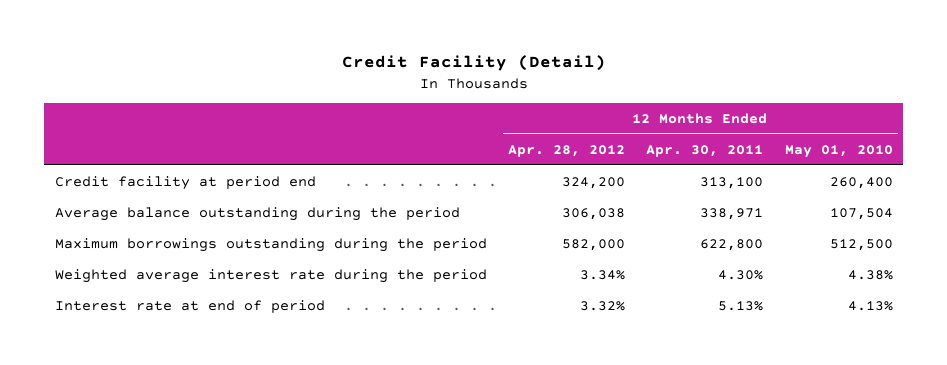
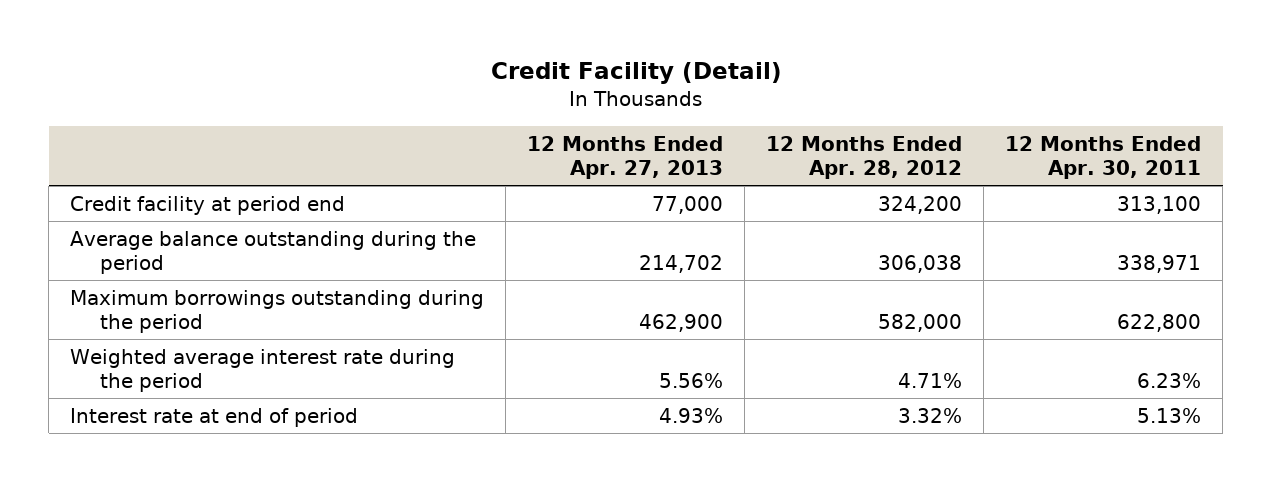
[784,144,893,158] May 01, 2010 -> none
none -> [527,135,724,180] 12 Months Ended Apr. 27, 2013
[580,269,626,280] 3.34% -> [898,373,963,389] 4.71%
[718,269,764,280] 4.30% -> [1137,373,1202,389] 6.23%

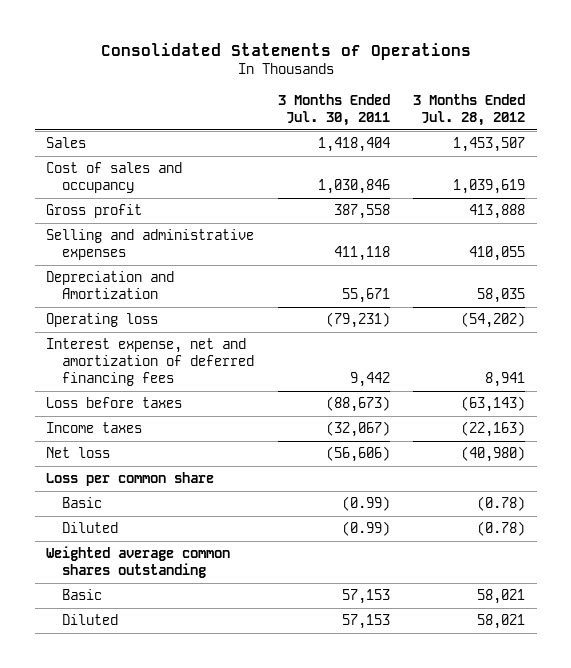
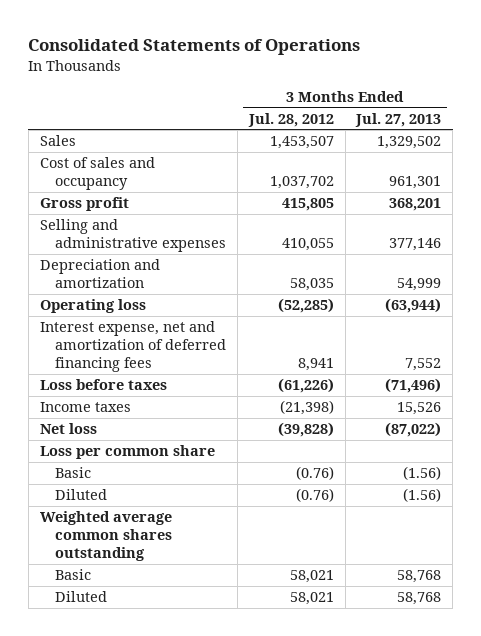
[277,94,390,127] 3 Months Ended Jul. 30, 2011 -> none
none -> [355,112,442,127] Jul. 27, 2013
[453,179,526,195] 1,039,619 -> [269,176,334,190] 1,037,702
[469,204,526,220] 413,888 -> [281,198,334,212] 415,805
[46,271,175,300] Depreciation and Amortization -> [39,259,160,289] Depreciation and amortization
[461,312,526,329] (54,202) -> [277,298,334,314] (52,285)
[461,396,526,413] (63,143) -> [277,378,334,394] (61,226)
[461,421,526,438] (22,163) -> [279,400,334,416] (21,398)
[461,446,526,463] (40,980) -> [277,422,334,438] (39,828)
[477,496,526,512] (0.78) -> [295,466,334,481] (0.76)
[477,521,526,537] (0.78) -> [295,488,334,503] (0.76)

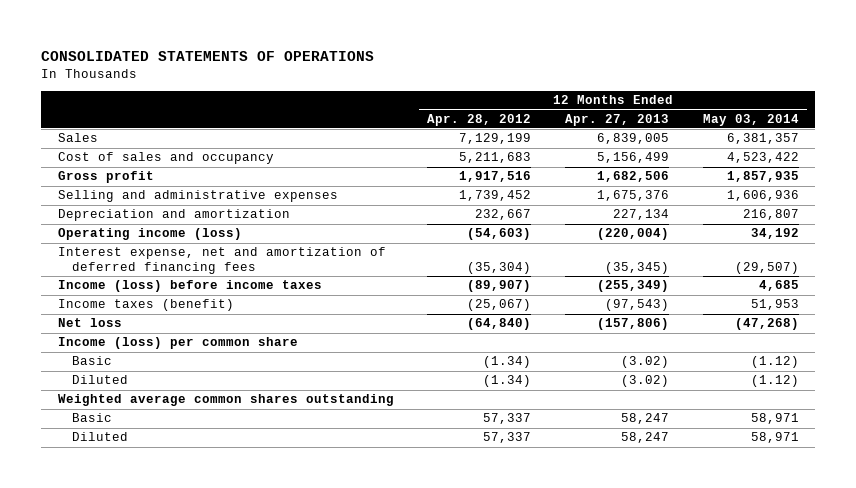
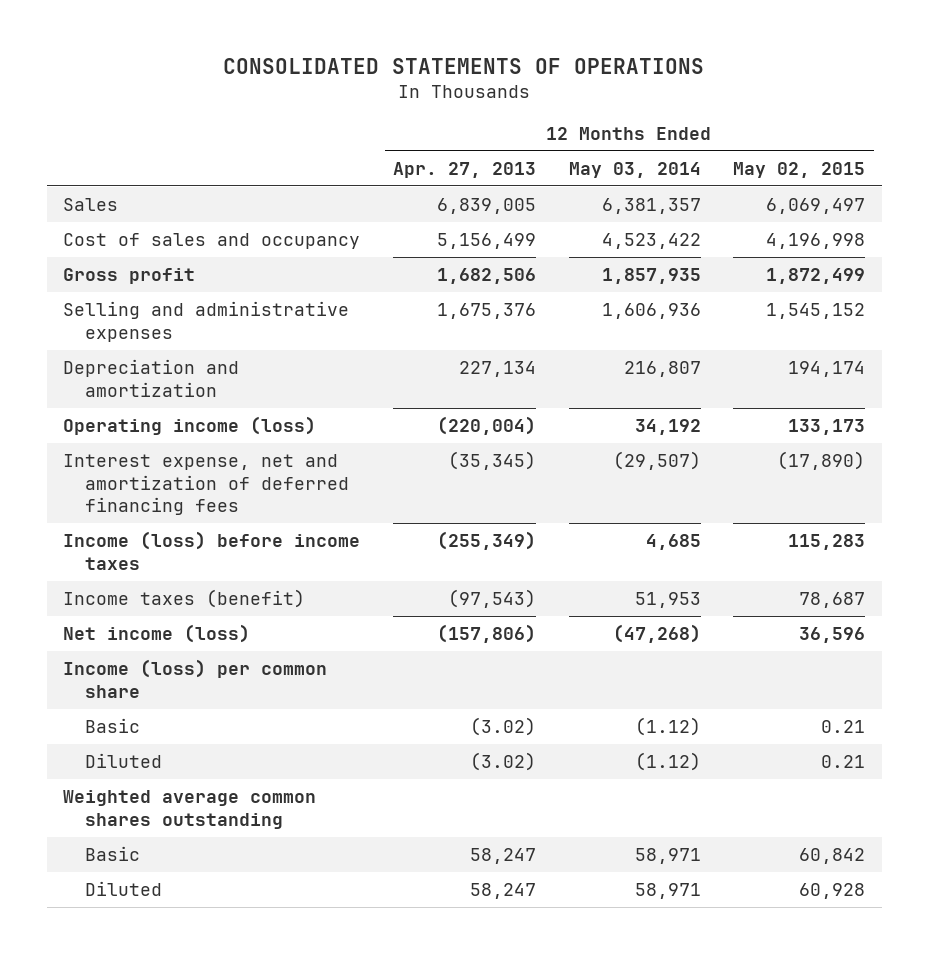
[427,113,532,126] Apr. 28, 2012 -> none
none -> [733,161,866,178] May 02, 2015
[57,318,122,328] Net loss -> [63,623,251,643] Net income (loss)

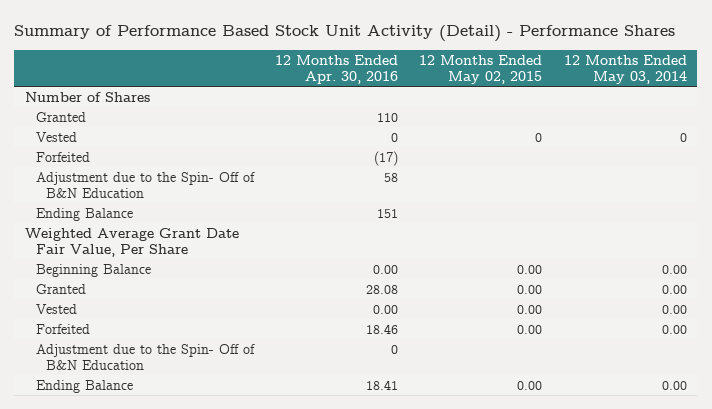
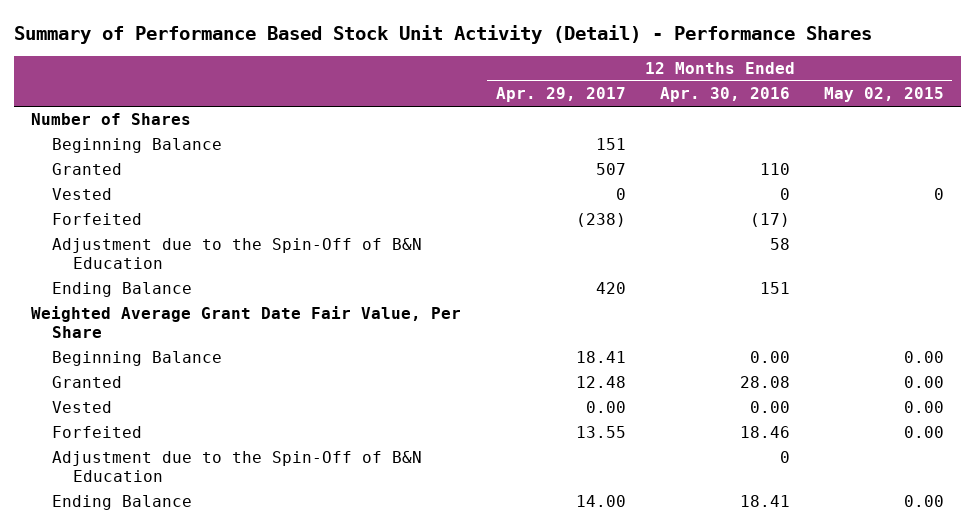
[563,54,687,85] 12 Months Ended May 03, 2014 -> none
none -> [495,87,626,103] Apr. 29, 2017
none -> [52,138,223,154] Beginning Balance
[35,171,255,199] Adjustment due to the Spin- Off of B&N Education -> [52,238,423,270] Adjustment due to the Spin-Off of B&N Education
[35,343,255,371] Adjustment due to the Spin- Off of B&N Education -> [52,451,423,483] Adjustment due to the Spin-Off of B&N Education

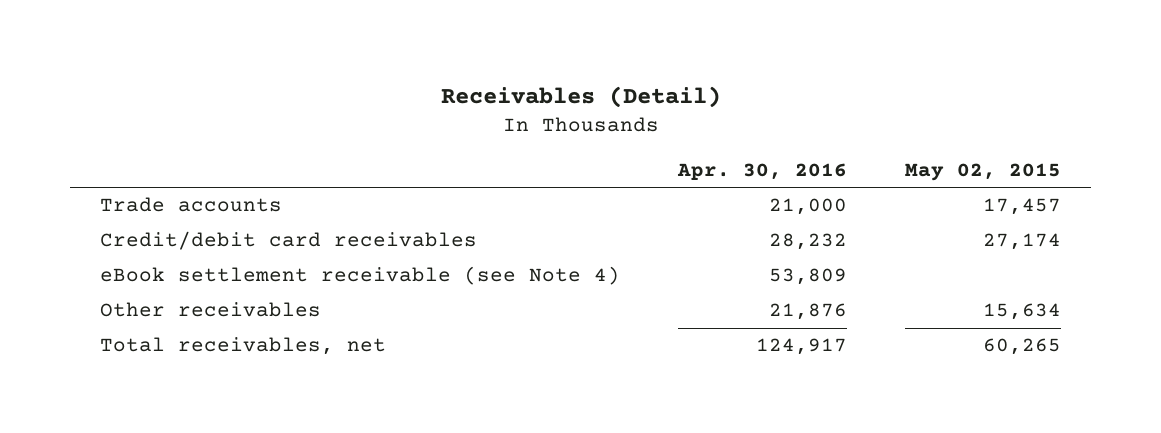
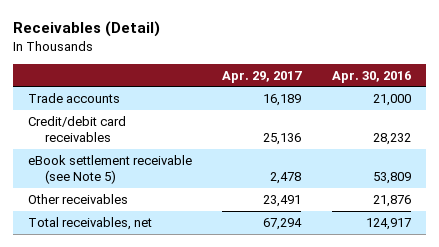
[905,162,1062,181] May 02, 2015 -> none
none -> [222,70,303,83] Apr. 29, 2017
[99,266,620,286] eBook settlement receivable (see Note 4) -> [28,154,193,185] eBook settlement receivable (see Note 5)

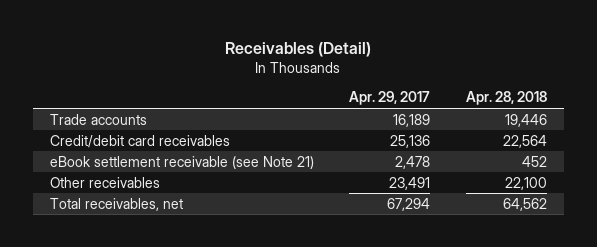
[331,70,411,83] Apr. 30, 2016 -> none
none -> [465,91,547,106] Apr. 28, 2018
[28,154,193,185] eBook settlement receivable (see Note 5) -> [50,155,315,169] eBook settlement receivable (see Note 21)

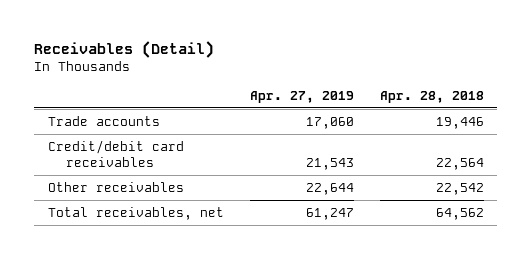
[349,91,431,106] Apr. 29, 2017 -> none
none -> [249,90,354,103] Apr. 27, 2019
[50,155,315,169] eBook settlement receivable (see Note 21) -> none
[504,176,547,190] 22,100 -> [435,182,484,195] 22,542

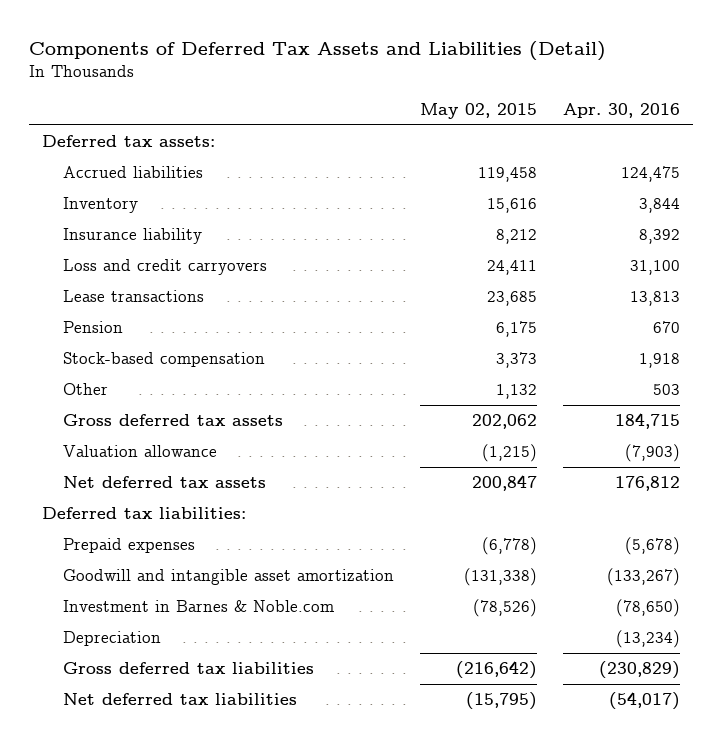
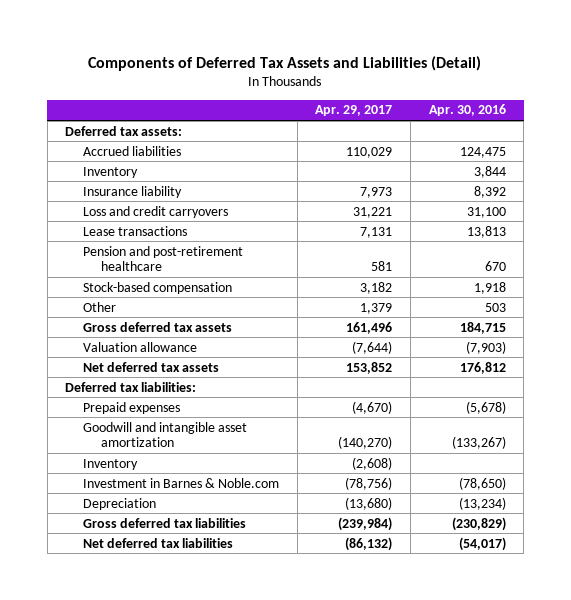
[419,102,537,119] May 02, 2015 -> none
none -> [315,105,393,117] Apr. 29, 2017
[63,321,124,334] Pension -> none
none -> [83,245,244,272] Pension and post-retirement healthcare
none -> [83,458,139,470] Inventory

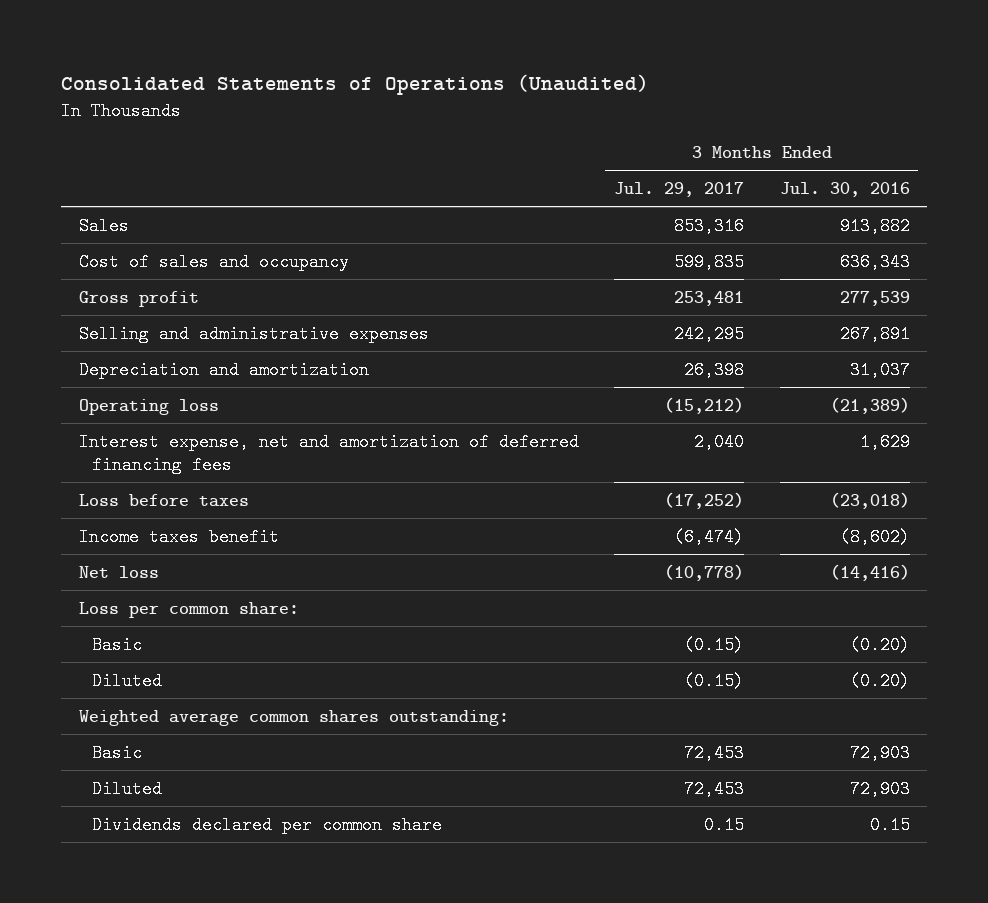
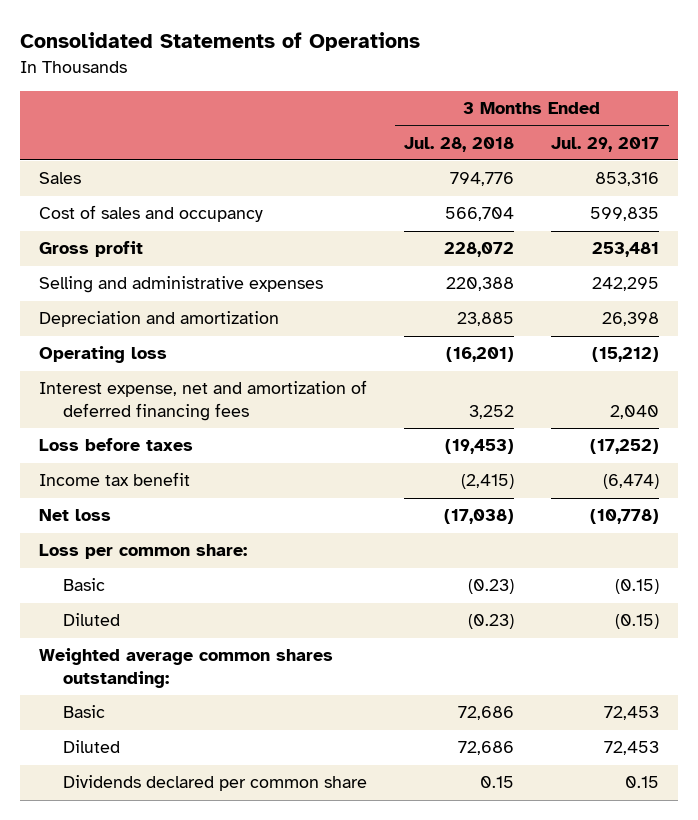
[60,74,649,96] Consolidated Statements of Operations (Unaudited) -> [20,32,421,52] Consolidated Statements of Operations
[779,181,910,197] Jul. 30, 2016 -> none
none -> [404,136,515,152] Jul. 28, 2018
[78,527,279,546] Income taxes benefit -> [39,472,191,487] Income tax benefit

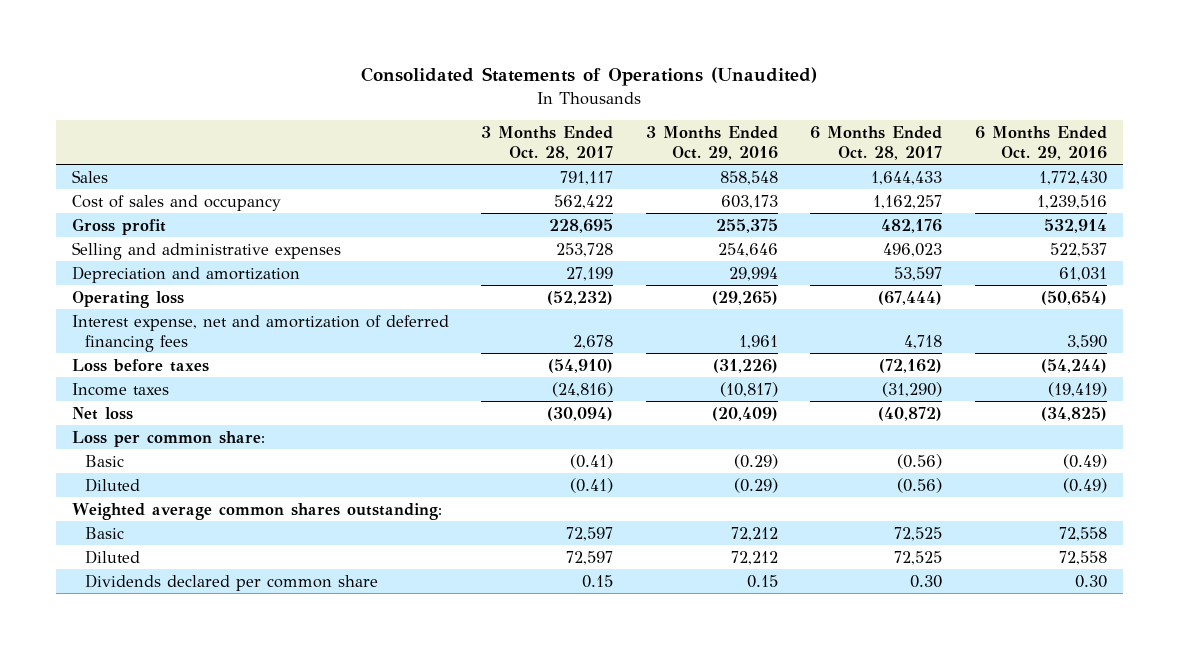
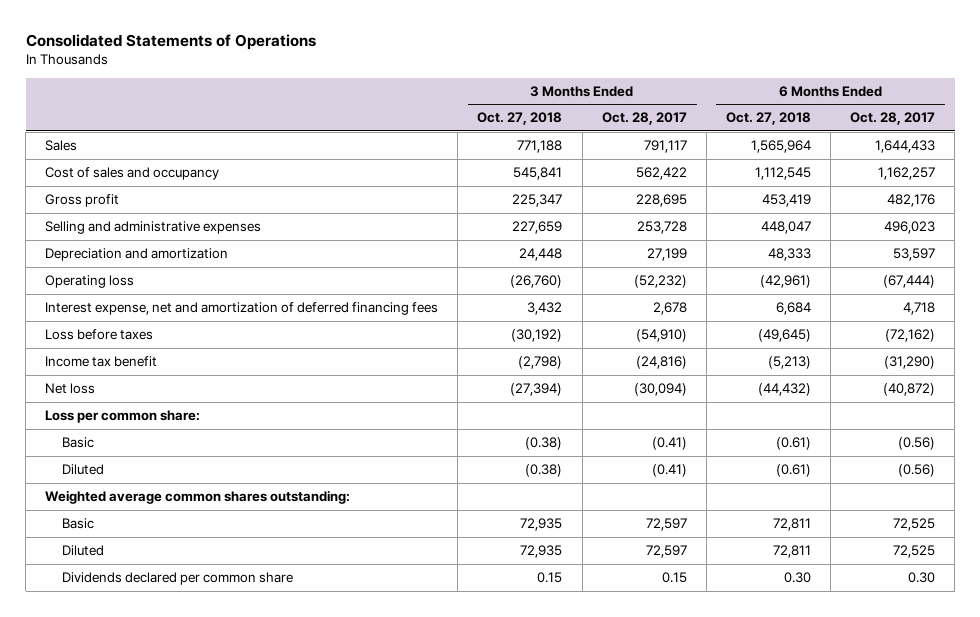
[361,67,818,87] Consolidated Statements of Operations (Unaudited) -> [25,34,316,51] Consolidated Statements of Operations
[645,125,778,160] 3 Months Ended Oct. 29, 2016 -> none
[974,125,1107,160] 6 Months Ended Oct. 29, 2016 -> none
none -> [477,112,563,126] Oct. 27, 2018
none -> [725,112,811,126] Oct. 27, 2018
[71,382,169,396] Income taxes -> [45,356,158,368] Income tax benefit

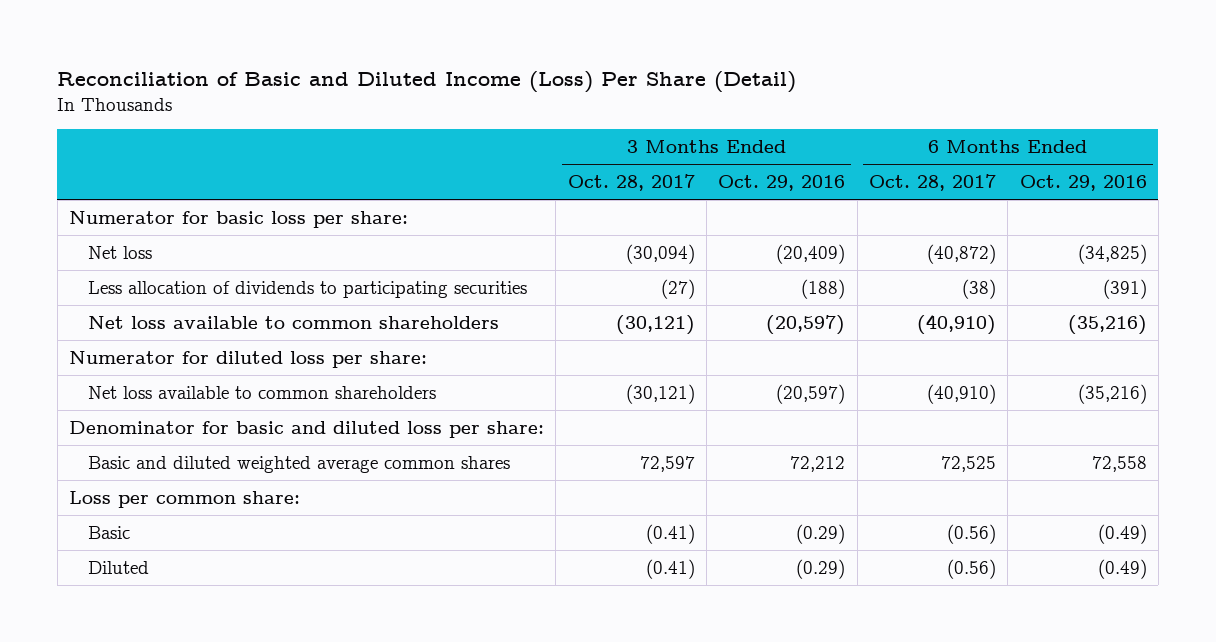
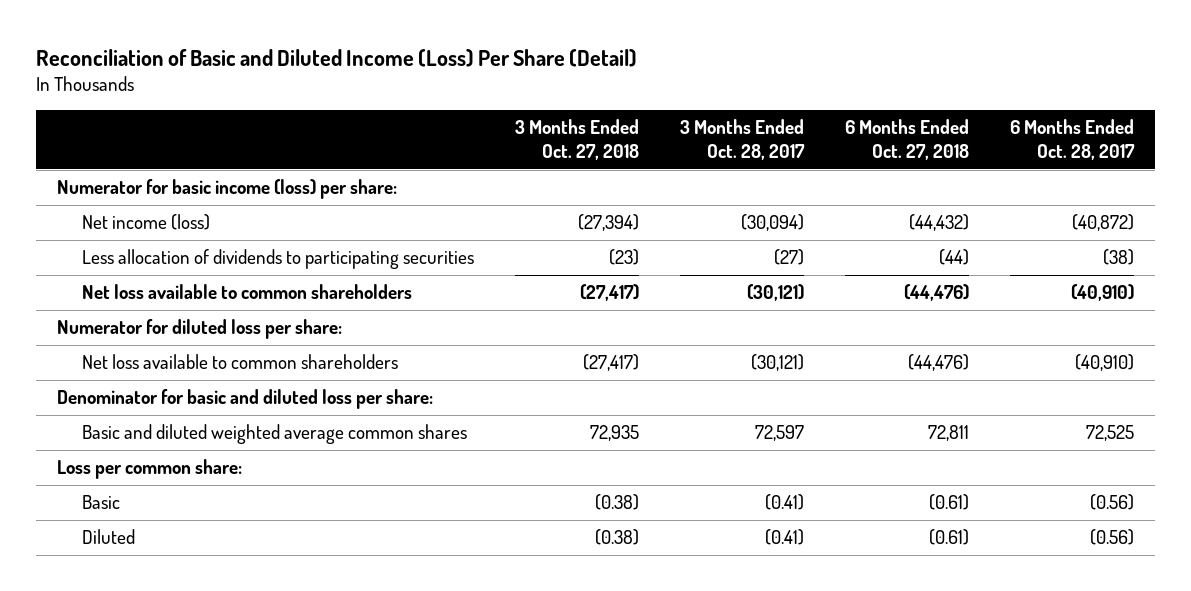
[718,175,846,192] Oct. 29, 2016 -> none
[1019,175,1147,192] Oct. 29, 2016 -> none
none -> [515,119,640,161] 3 Months Ended Oct. 27, 2018
none -> [845,119,970,161] 6 Months Ended Oct. 27, 2018
[69,210,409,228] Numerator for basic loss per share: -> [56,179,397,200] Numerator for basic income (loss) per share:
[88,245,153,259] Net loss -> [82,214,211,231] Net income (loss)

